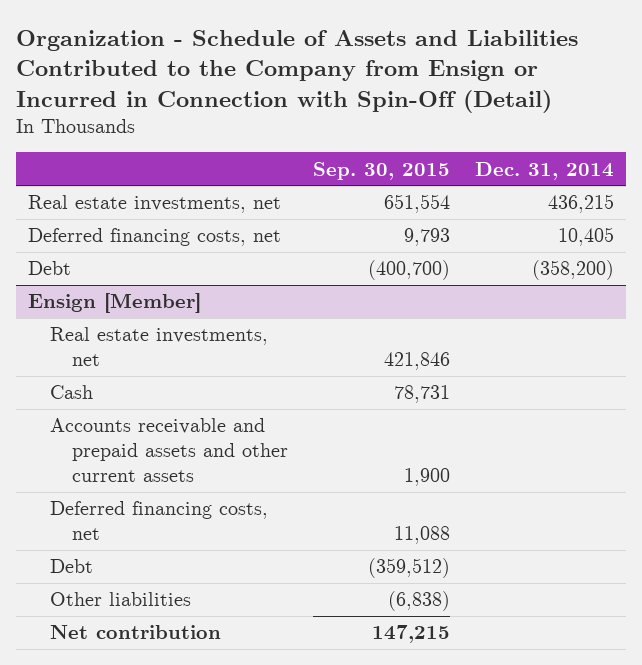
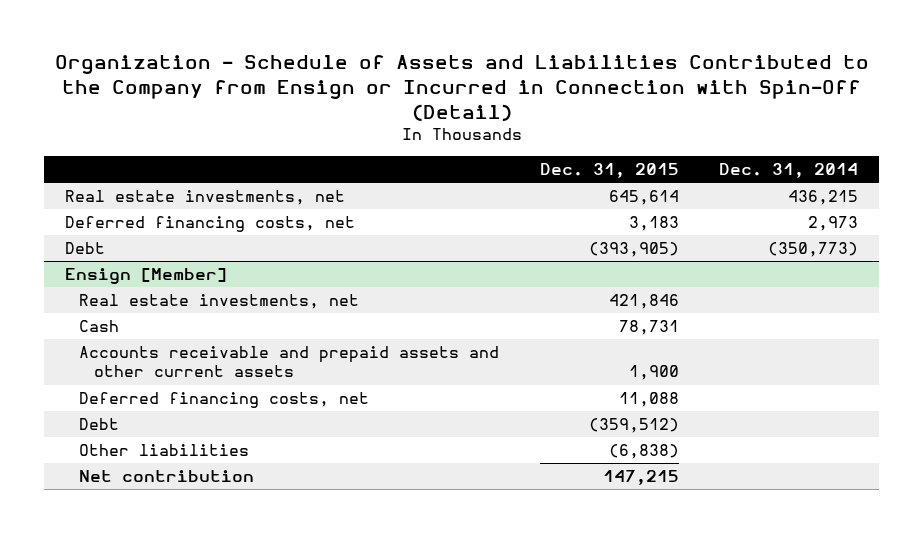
[313,161,451,180] Sep. 30, 2015 -> none
none -> [539,163,679,179] Dec. 31, 2015
[557,227,614,247] 10,405 -> [808,216,859,232] 2,973
[531,260,614,281] (358,200) -> [768,242,859,258] (350,773)

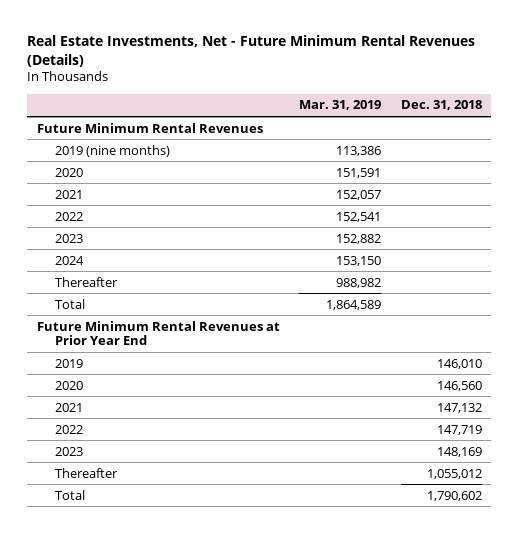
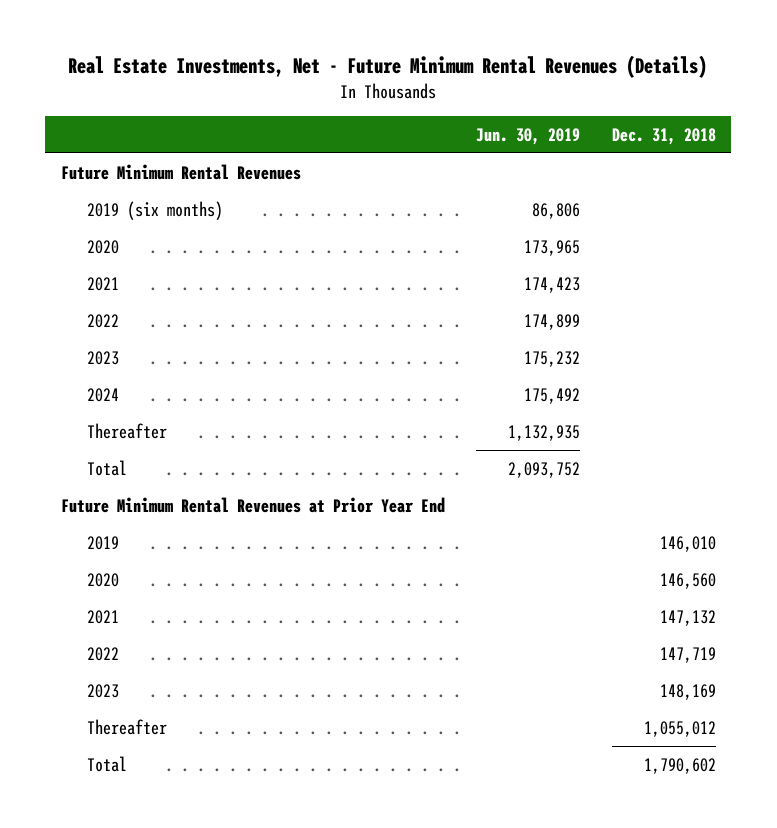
[299,100,382,111] Mar. 31, 2019 -> none
none -> [476,127,581,145] Jun. 30, 2019
[54,144,170,157] 2019 (nine months) -> [87,200,224,220] 2019 (six months)

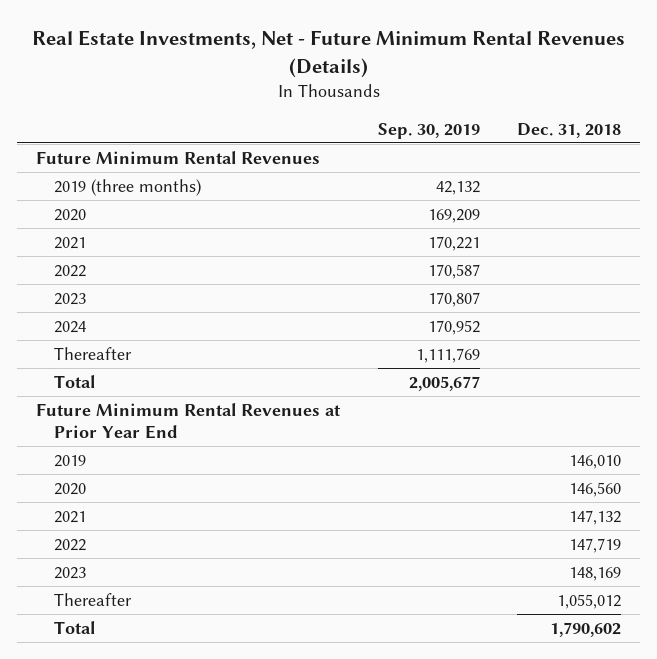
[476,127,581,145] Jun. 30, 2019 -> none
none -> [377,122,480,139] Sep. 30, 2019
[87,200,224,220] 2019 (six months) -> [54,178,202,196] 2019 (three months)

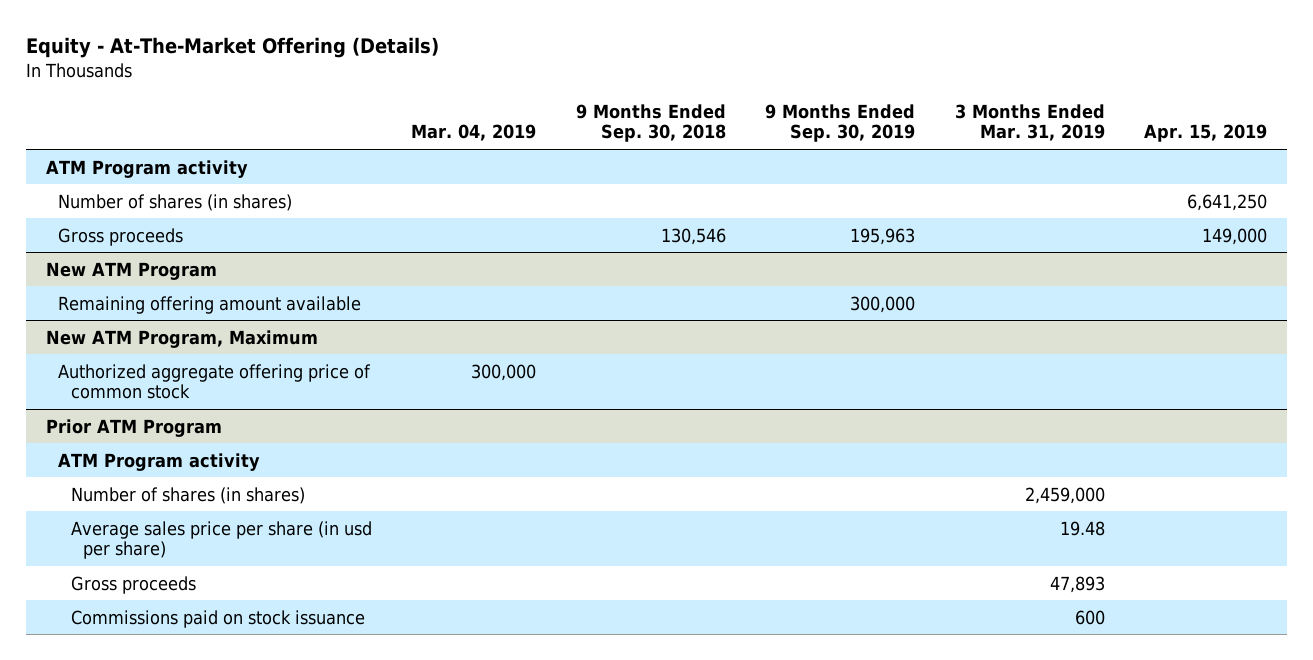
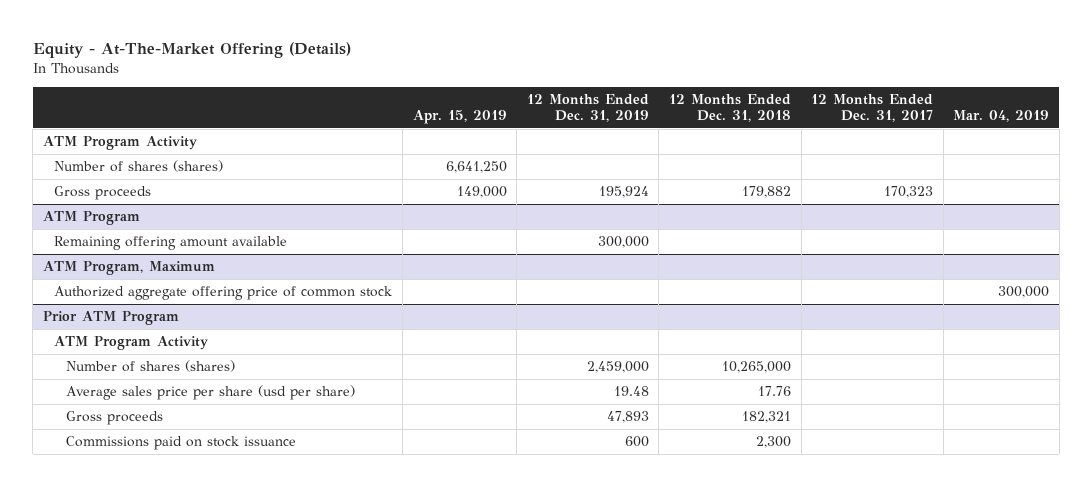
[575,103,726,143] 9 Months Ended Sep. 30, 2018 -> none
[765,103,916,143] 9 Months Ended Sep. 30, 2019 -> none
[954,103,1105,142] 3 Months Ended Mar. 31, 2019 -> none
none -> [526,93,649,123] 12 Months Ended Dec. 31, 2019
none -> [669,93,792,123] 12 Months Ended Dec. 31, 2018
none -> [811,93,934,123] 12 Months Ended Dec. 31, 2017
[45,159,248,178] ATM Program activity -> [42,136,197,151] ATM Program Activity
[58,193,293,211] Number of shares (in shares) -> [54,160,224,173] Number of shares (shares)
[45,261,217,280] New ATM Program -> [42,211,140,226] ATM Program
[45,329,318,348] New ATM Program, Maximum -> [42,261,215,276] ATM Program, Maximum
[58,452,261,471] ATM Program activity -> [54,336,209,351] ATM Program Activity
[70,486,305,504] Number of shares (in shares) -> [66,360,236,373] Number of shares (shares)
[70,520,372,560] Average sales price per share (in usd per share) -> [66,385,356,401] Average sales price per share (usd per share)

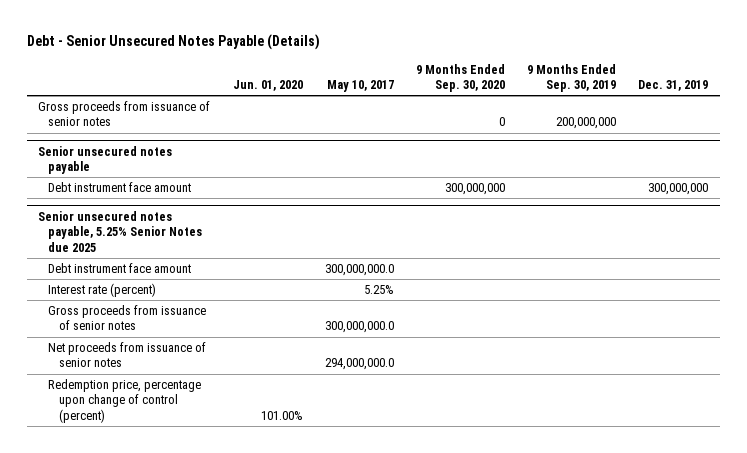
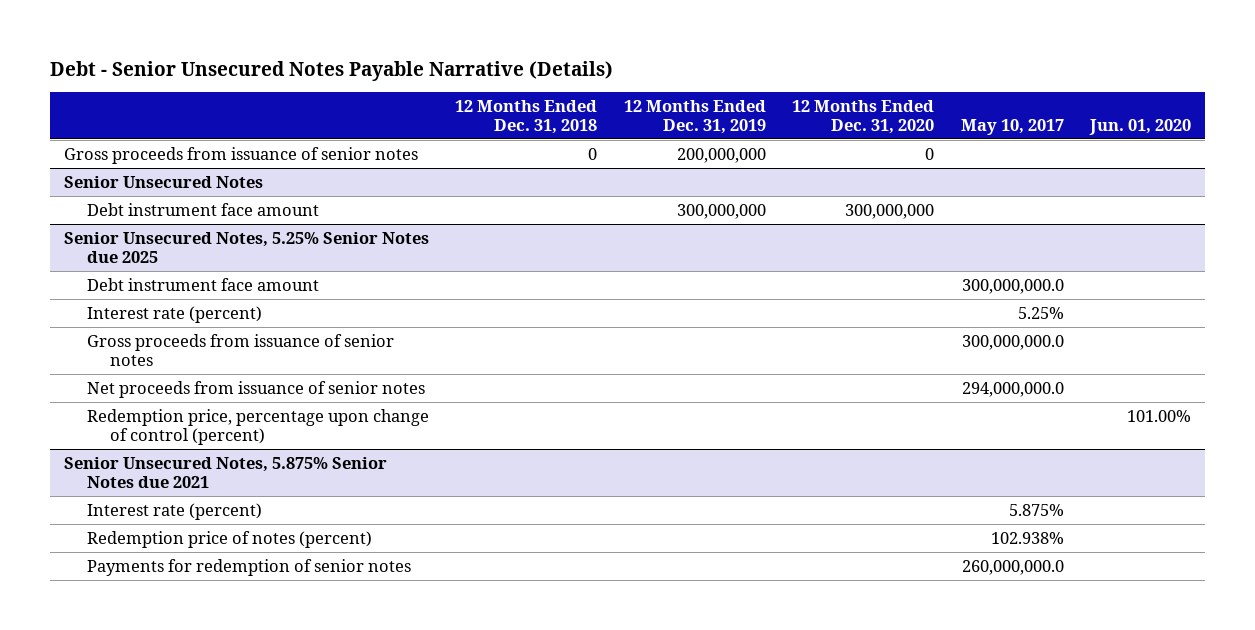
[27,34,321,51] Debt - Senior Unsecured Notes Payable (Details) -> [50,60,614,81] Debt - Senior Unsecured Notes Payable Narrative (Details)
[415,63,505,93] 9 Months Ended Sep. 30, 2020 -> none
[527,63,617,93] 9 Months Ended Sep. 30, 2019 -> none
[638,80,709,92] Dec. 31, 2019 -> none
none -> [455,99,598,134] 12 Months Ended Dec. 31, 2018
none -> [623,99,766,134] 12 Months Ended Dec. 31, 2019
none -> [792,99,935,134] 12 Months Ended Dec. 31, 2020
[38,145,173,175] Senior unsecured notes payable -> [63,175,263,188] Senior Unsecured Notes
[38,210,203,252] Senior unsecured notes payable, 5.25% Senior Notes due 2025 -> [63,231,429,263] Senior Unsecured Notes, 5.25% Senior Notes due 2025
none -> [63,456,387,488] Senior Unsecured Notes, 5.875% Senior Notes due 2021
none -> [86,502,262,520] Interest rate (percent)
none -> [86,530,372,548] Redemption price of notes (percent)
none -> [86,558,411,576] Payments for redemption of senior notes

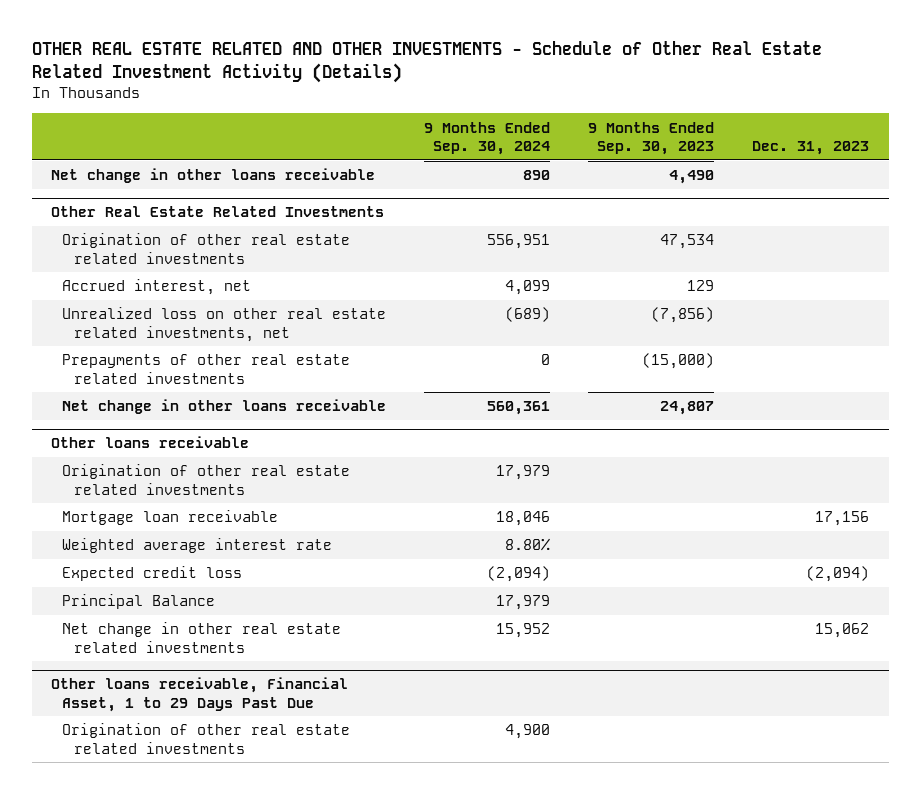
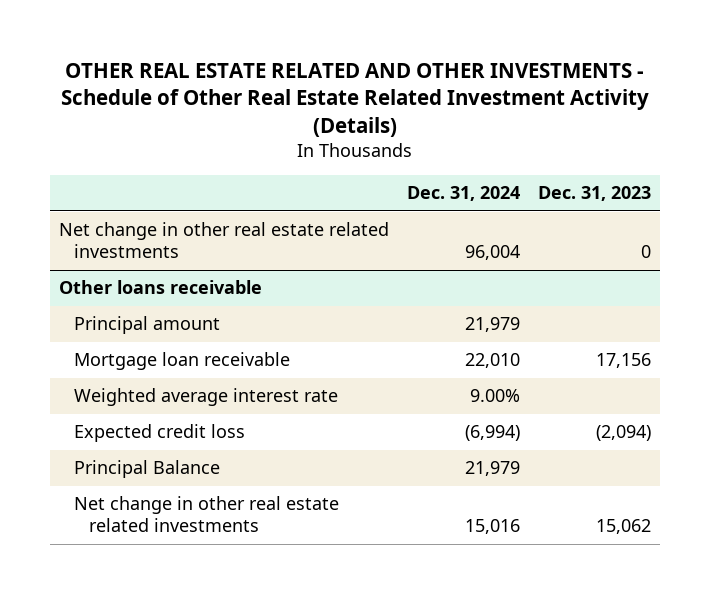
[424,121,551,155] 9 Months Ended Sep. 30, 2024 -> none
[588,121,715,155] 9 Months Ended Sep. 30, 2023 -> none
none -> [407,185,521,201] Dec. 31, 2024
[50,168,375,184] Net change in other loans receivable -> none
[50,206,384,218] Other Real Estate Related Investments -> none
[62,233,351,264] Origination of other real estate related investments -> none
[62,279,252,296] Accrued interest, net -> none
[62,307,387,342] Unrealized loss on other real estate related investments, net -> none
[62,354,351,384] Prepayments of other real estate related investments -> none
[62,399,387,415] Net change in other loans receivable -> none
none -> [58,222,389,259] Net change in other real estate related investments
[62,464,351,495] Origination of other real estate related investments -> [73,316,220,335] Principal amount
[50,677,348,712] Other loans receivable, Financial Asset, 1 to 29 Days Past Due -> none
[62,723,351,754] Origination of other real estate related investments -> none

